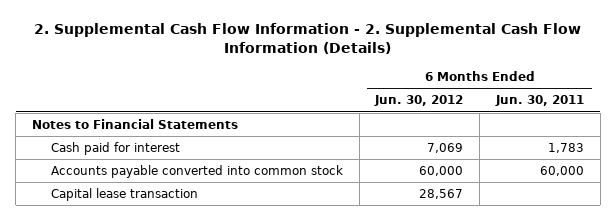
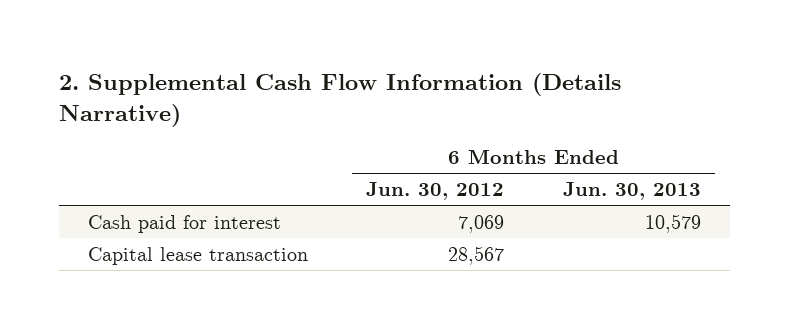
[34,23,582,54] 2. Supplemental Cash Flow Information - 2. Supplemental Cash Flow Information (Details) -> [58,73,621,128] 2. Supplemental Cash Flow Information (Details Narrative)
[494,95,584,107] Jun. 30, 2011 -> none
none -> [562,182,701,201] Jun. 30, 2013
[32,119,239,130] Notes to Financial Statements -> none
[50,165,343,179] Accounts payable converted into common stock -> none

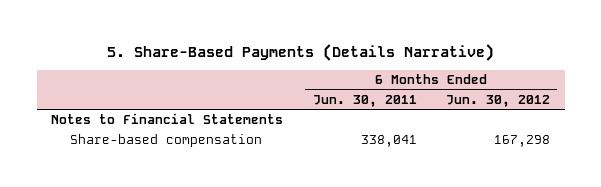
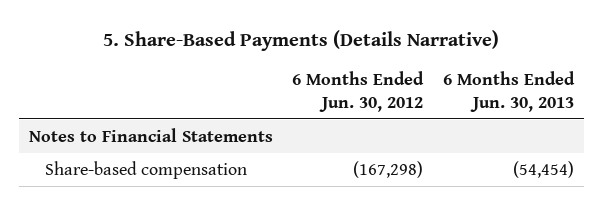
[312,94,417,107] Jun. 30, 2011 -> none
none -> [442,71,575,112] 6 Months Ended Jun. 30, 2013
[493,135,550,148] 167,298 -> [353,160,424,178] (167,298)

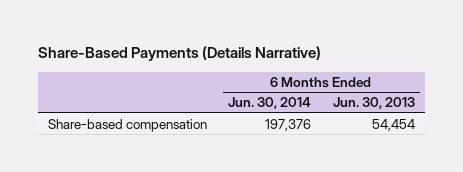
[103,30,500,52] 5. Share-Based Payments (Details Narrative) -> [37,46,321,62] Share-Based Payments (Details Narrative)
[292,71,425,112] 6 Months Ended Jun. 30, 2012 -> none
none -> [228,97,312,110] Jun. 30, 2014
[28,127,273,142] Notes to Financial Statements -> none
[512,160,574,178] (54,454) -> [371,119,415,132] 54,454

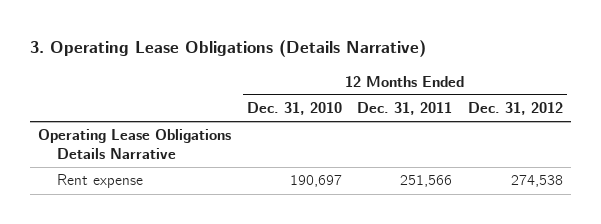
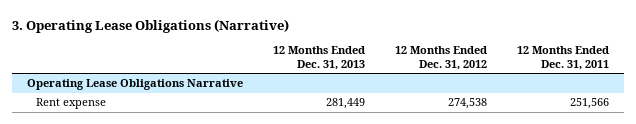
[29,40,426,58] 3. Operating Lease Obligations (Details Narrative) -> [12,18,290,33] 3. Operating Lease Obligations (Narrative)
[246,102,342,116] Dec. 31, 2010 -> none
none -> [273,46,366,71] 12 Months Ended Dec. 31, 2013
[37,129,231,159] Operating Lease Obligations Details Narrative -> [27,79,244,91] Operating Lease Obligations Narrative

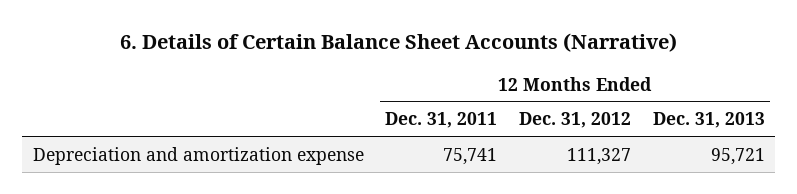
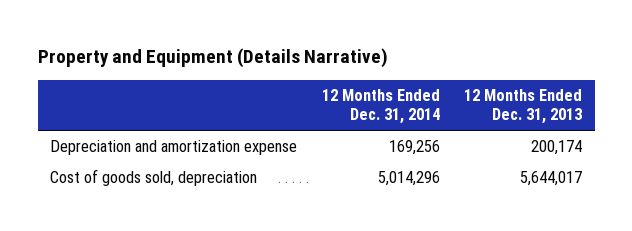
[119,33,677,53] 6. Details of Certain Balance Sheet Accounts (Narrative) -> [37,48,388,69] Property and Equipment (Details Narrative)
[385,112,498,129] Dec. 31, 2011 -> none
[518,112,631,129] Dec. 31, 2012 -> none
none -> [321,89,440,125] 12 Months Ended Dec. 31, 2014
[710,147,765,165] 95,721 -> [531,140,583,156] 200,174
none -> [50,169,258,187] Cost of goods sold, depreciation

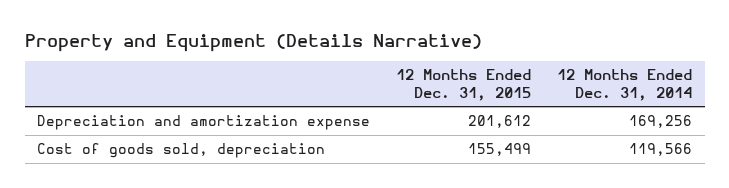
[464,89,583,125] 12 Months Ended Dec. 31, 2013 -> none
none -> [396,69,532,101] 12 Months Ended Dec. 31, 2015
[377,171,440,187] 5,014,296 -> [628,143,692,157] 119,566

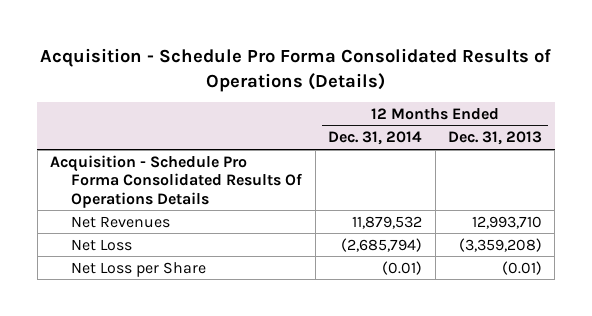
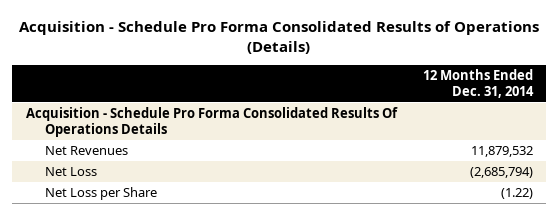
[447,131,542,146] Dec. 31, 2013 -> none
[382,260,423,275] (0.01) -> [501,188,534,200] (1.22)

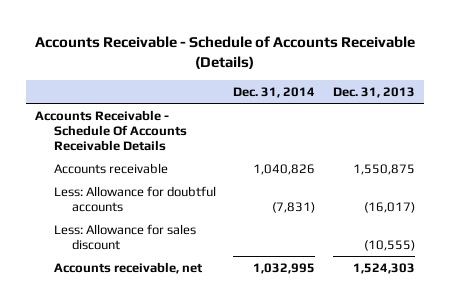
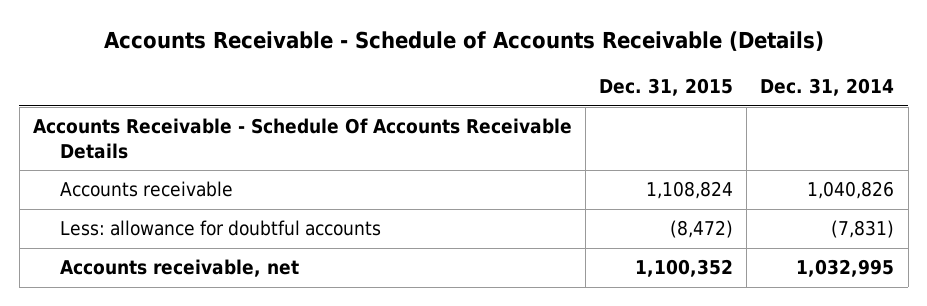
[332,86,415,98] Dec. 31, 2013 -> none
none -> [599,78,734,97] Dec. 31, 2015
[53,223,196,250] Less: Allowance for sales discount -> none
[53,185,216,212] Less: Allowance for doubtful accounts -> [59,220,381,237] Less: allowance for doubtful accounts

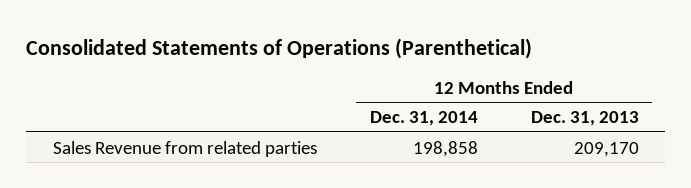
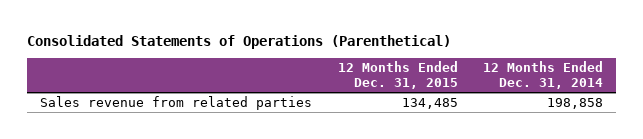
[530,111,639,127] Dec. 31, 2013 -> none
none -> [337,61,458,90] 12 Months Ended Dec. 31, 2015
[52,140,317,157] Sales Revenue from related parties -> [39,95,312,110] Sales revenue from related parties

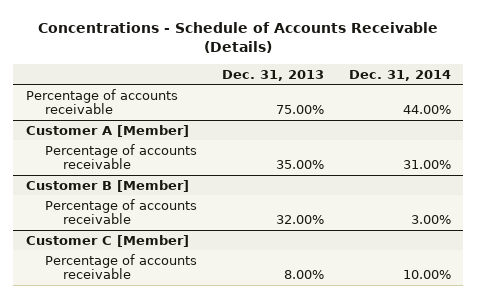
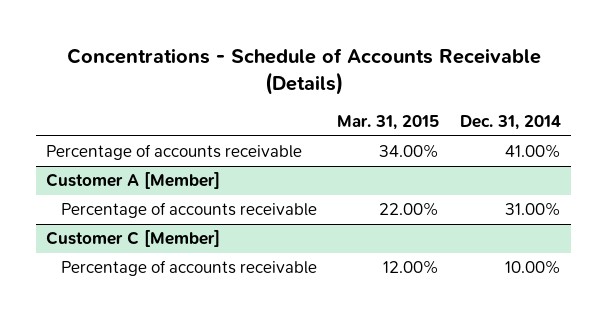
[221,69,324,81] Dec. 31, 2013 -> none
none -> [337,115,440,131] Mar. 31, 2015
[402,104,451,114] 44.00% -> [504,144,561,159] 41.00%
[25,179,189,192] Customer B [Member] -> none
[44,198,197,224] Percentage of accounts receivable -> none

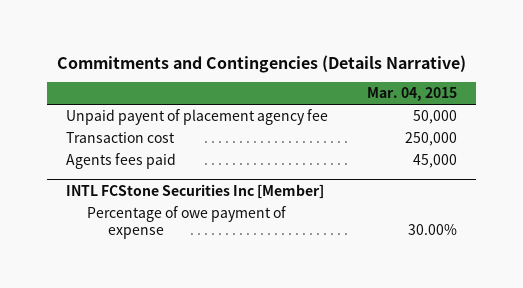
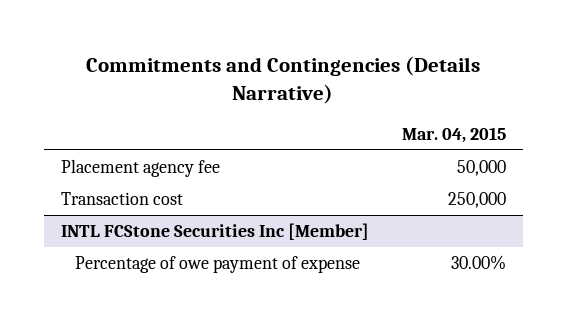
[66,109,329,126] Unpaid payent of placement agency fee -> [60,159,220,178] Placement agency fee
[66,153,177,170] Agents fees paid -> none

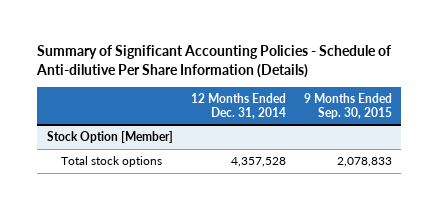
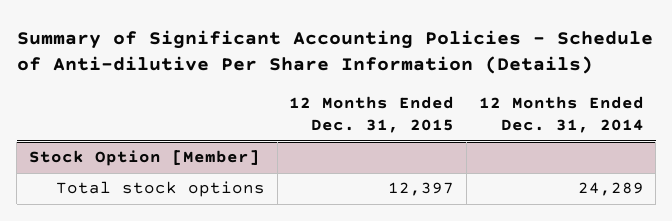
[303,92,392,119] 9 Months Ended Sep. 30, 2015 -> none
none -> [289,96,455,134] 12 Months Ended Dec. 31, 2015
[230,157,286,168] 4,357,528 -> [577,182,644,197] 24,289

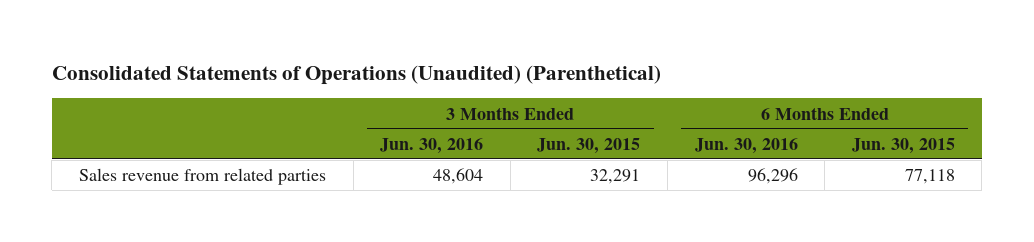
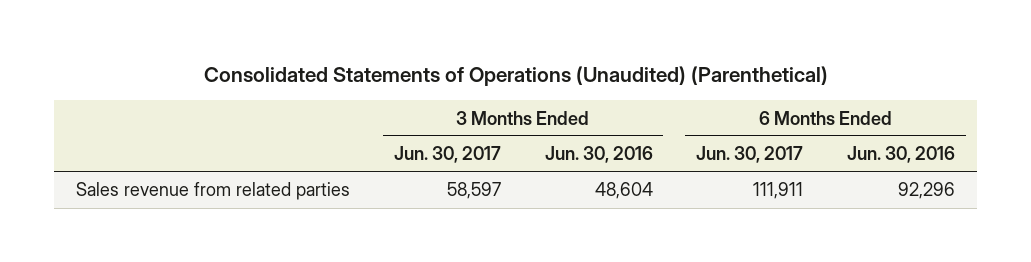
[537,137,641,154] Jun. 30, 2015 -> none
[851,137,955,154] Jun. 30, 2015 -> none
none -> [393,146,501,164] Jun. 30, 2017
none -> [696,146,804,164] Jun. 30, 2017
[747,168,798,185] 96,296 -> [897,182,955,200] 92,296

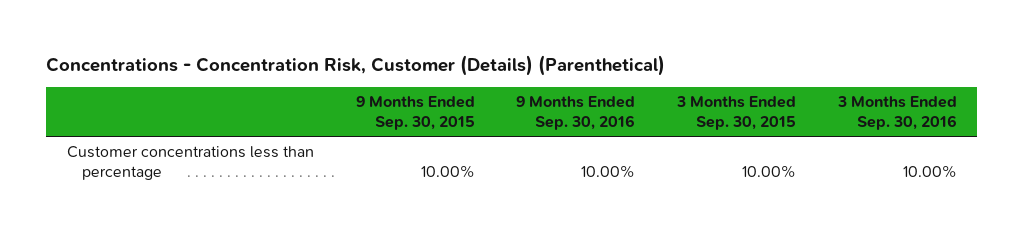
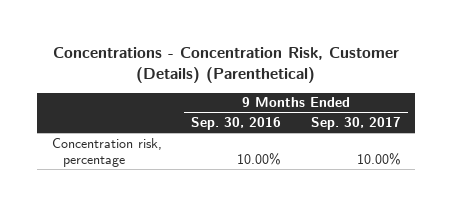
[355,96,475,131] 9 Months Ended Sep. 30, 2015 -> none
[675,96,796,131] 3 Months Ended Sep. 30, 2015 -> none
[836,96,957,131] 3 Months Ended Sep. 30, 2016 -> none
none -> [310,117,401,131] Sep. 30, 2017
[66,146,314,181] Customer concentrations less than percentage -> [51,137,162,167] Concentration risk, percentage

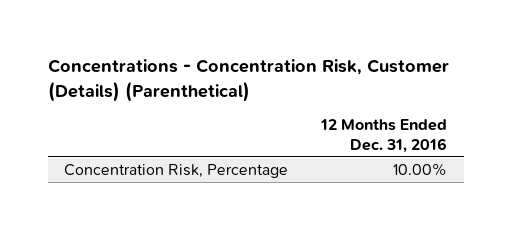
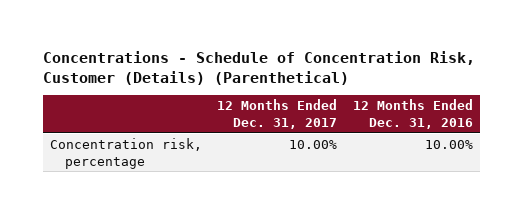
[47,59,449,102] Concentrations - Concentration Risk, Customer (Details) (Parenthetical) -> [42,50,475,85] Concentrations - Schedule of Concentration Risk, Customer (Details) (Parenthetical)
none -> [217,99,338,129] 12 Months Ended Dec. 31, 2017
[64,164,289,179] Concentration Risk, Percentage -> [50,137,203,169] Concentration risk, percentage

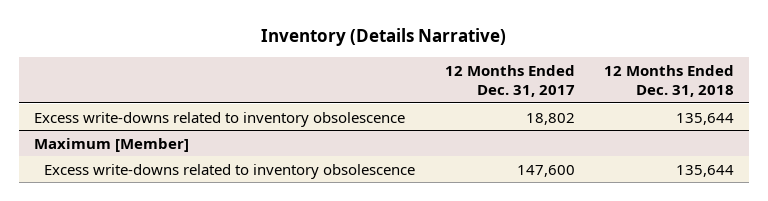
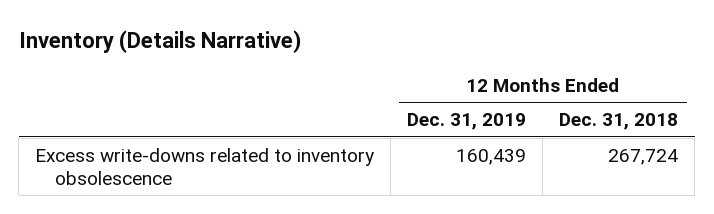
[444,64,575,97] 12 Months Ended Dec. 31, 2017 -> none
none -> [407,113,527,131] Dec. 31, 2019
[33,137,189,152] Maximum [Member] -> none
[44,163,416,179] Excess write-downs related to inventory obsolescence -> none
[676,112,735,125] 135,644 -> [608,149,679,166] 267,724

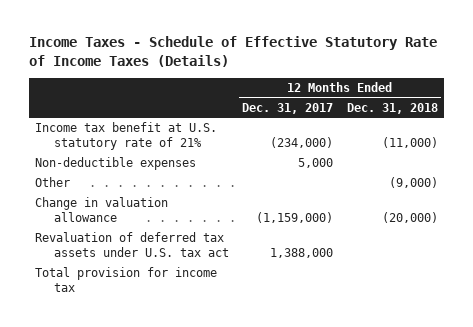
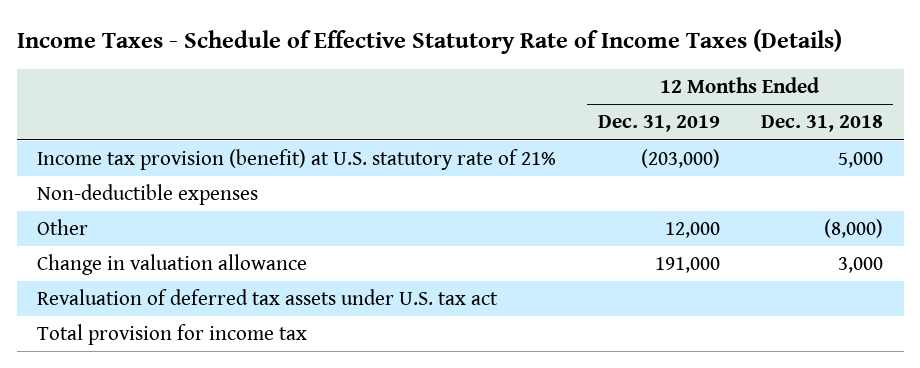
[242,102,334,114] Dec. 31, 2017 -> none
none -> [597,115,720,133] Dec. 31, 2019
[35,122,218,151] Income tax benefit at U.S. statutory rate of 21% -> [37,149,557,171] Income tax provision (benefit) at U.S. statutory rate of 21%
[381,137,438,149] (11,000) -> [838,152,884,169] 5,000
[388,177,438,189] (9,000) -> [824,219,884,239] (8,000)
[381,212,438,224] (20,000) -> [838,257,884,274] 3,000

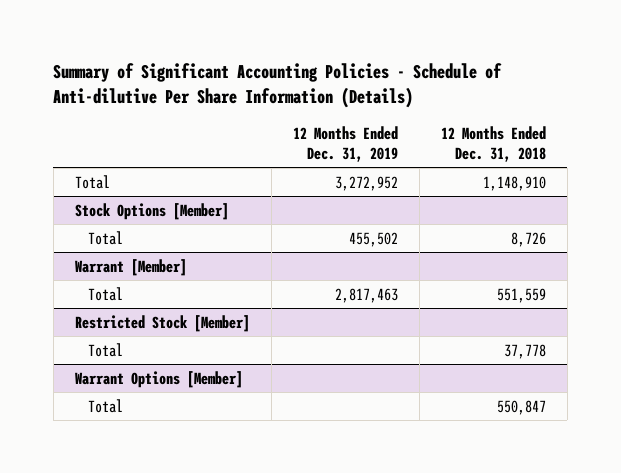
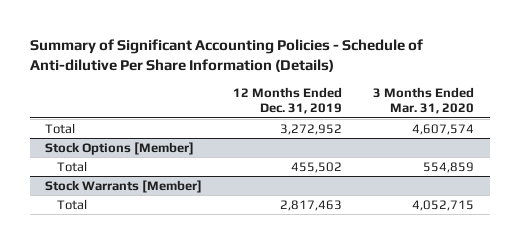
[440,125,546,162] 12 Months Ended Dec. 31, 2018 -> none
none -> [373,86,475,115] 3 Months Ended Mar. 31, 2020
[74,258,187,276] Warrant [Member] -> [45,179,203,193] Stock Warrants [Member]
[74,314,250,332] Restricted Stock [Member] -> none
[88,342,124,357] Total -> none
[74,370,243,388] Warrant Options [Member] -> none
[88,398,124,413] Total -> none

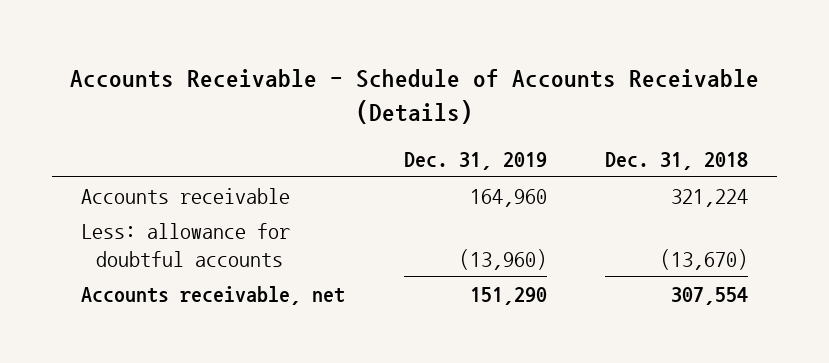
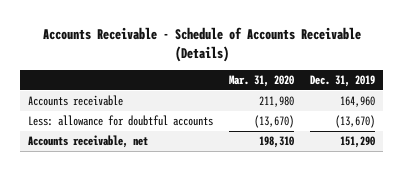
[605,151,749,170] Dec. 31, 2018 -> none
none -> [229,75,295,88] Mar. 31, 2020
[458,248,547,270] (13,960) -> [335,115,376,129] (13,670)

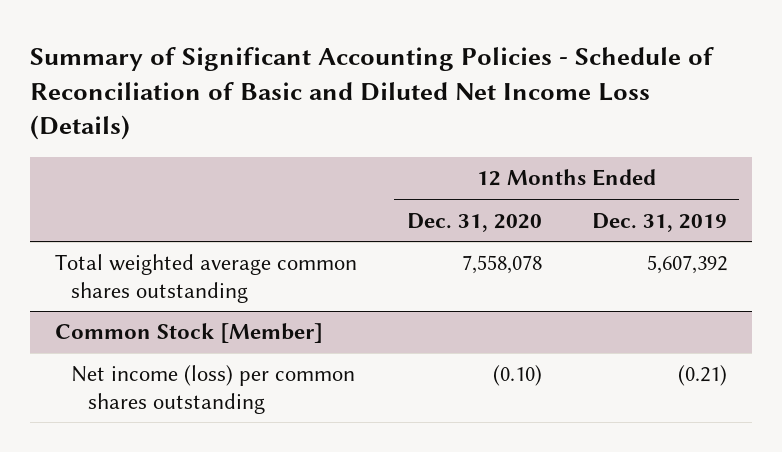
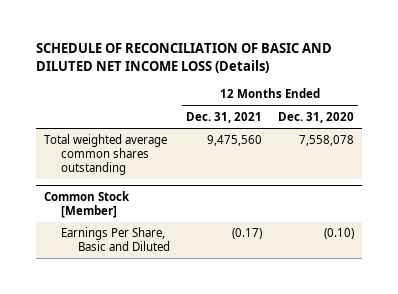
[29,46,714,141] Summary of Significant Accounting Policies - Schedule of Reconciliation of Basic and Diluted Net Income Loss (Details) -> [35,43,332,74] SCHEDULE OF RECONCILIATION OF BASIC AND DILUTED NET INCOME LOSS (Details)
[591,212,727,232] Dec. 31, 2019 -> none
none -> [186,111,263,123] Dec. 31, 2021
[71,365,356,414] Net income (loss) per common shares outstanding -> [60,227,170,252] Earnings Per Share, Basic and Diluted

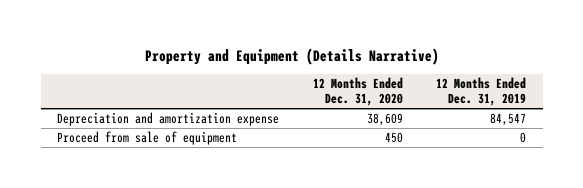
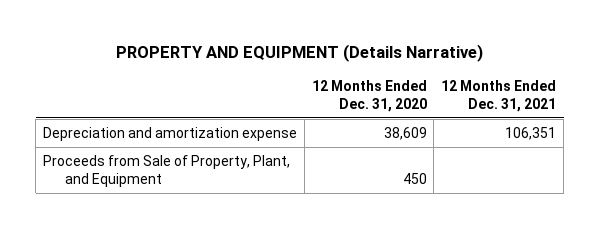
[144,47,439,65] Property and Equipment (Details Narrative) -> [115,43,483,62] PROPERTY AND EQUIPMENT (Details Narrative)
[435,76,526,106] 12 Months Ended Dec. 31, 2019 -> none
none -> [441,79,557,112] 12 Months Ended Dec. 31, 2021
[57,131,238,146] Proceed from sale of equipment -> [42,154,290,188] Proceeds from Sale of Property, Plant, and Equipment

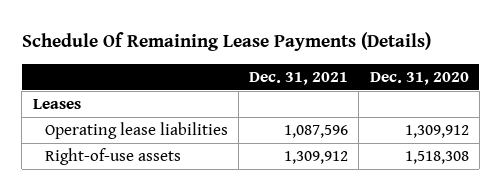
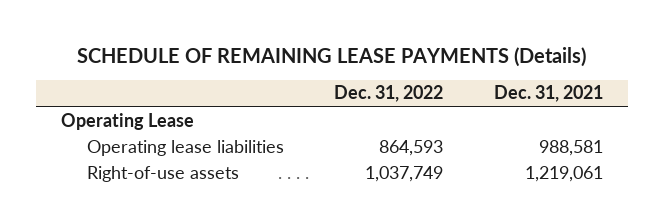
[21,32,431,52] Schedule Of Remaining Lease Payments (Details) -> [76,46,586,67] SCHEDULE OF REMAINING LEASE PAYMENTS (Details)
[369,71,469,85] Dec. 31, 2020 -> none
none -> [334,85,444,103] Dec. 31, 2022
[32,99,81,110] Leases -> none
none -> [61,113,195,131] Operating Lease
[284,125,349,139] 1,087,596 -> [538,140,603,157] 988,581
[284,151,349,165] 1,309,912 -> [524,166,603,183] 1,219,061

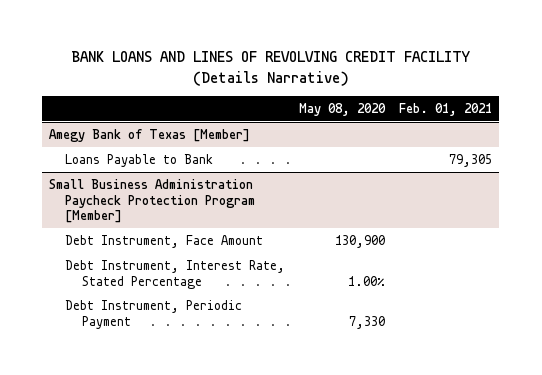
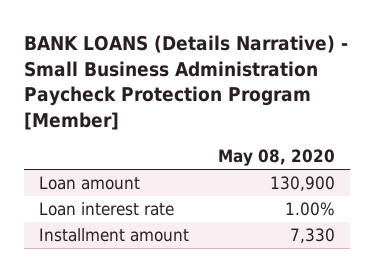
[70,51,470,86] BANK LOANS AND LINES OF REVOLVING CREDIT FACILITY (Details Narrative) -> [24,34,349,131] BANK LOANS (Details Narrative) - Small Business Administration Paycheck Protection Program [Member]
[399,102,493,116] Feb. 01, 2021 -> none
[49,128,251,142] Amegy Bank of Texas [Member] -> none
[65,153,214,167] Loans Payable to Bank -> none
[49,178,256,224] Small Business Administration Paycheck Protection Program [Member] -> none
[65,234,264,248] Debt Instrument, Face Amount -> [38,175,140,190] Loan amount
[65,259,286,289] Debt Instrument, Interest Rate, Stated Percentage -> [38,201,174,216] Loan interest rate
[65,299,243,329] Debt Instrument, Periodic Payment -> [38,227,189,242] Installment amount

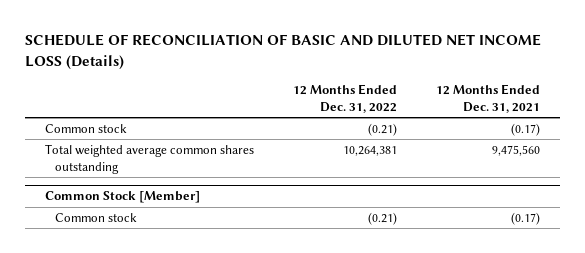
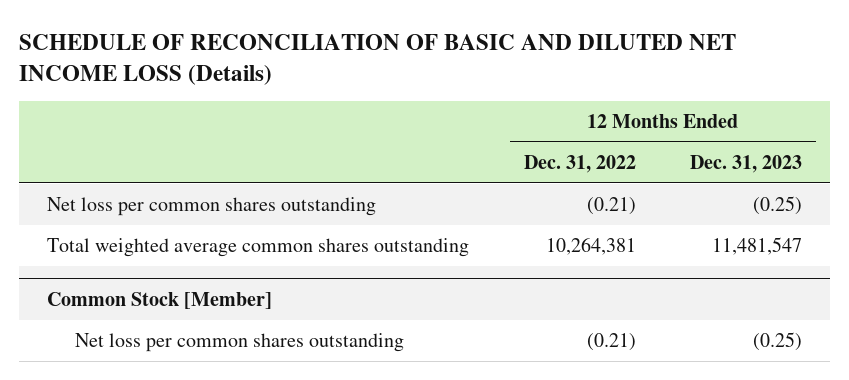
[436,84,541,113] 12 Months Ended Dec. 31, 2021 -> none
none -> [690,154,803,173] Dec. 31, 2023
[44,124,127,134] Common stock -> [46,197,376,217] Net loss per common shares outstanding
[54,213,137,223] Common stock -> [74,333,404,353] Net loss per common shares outstanding

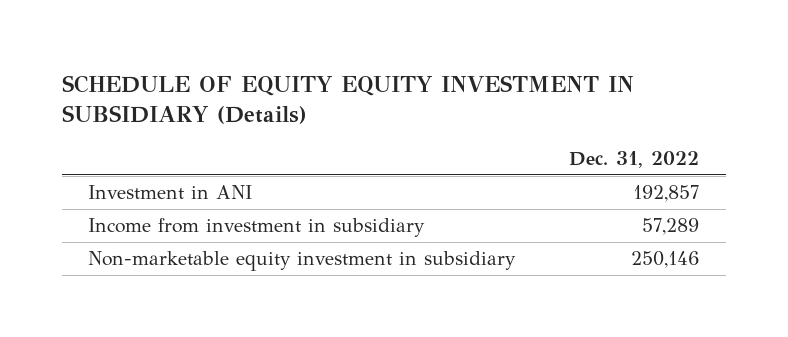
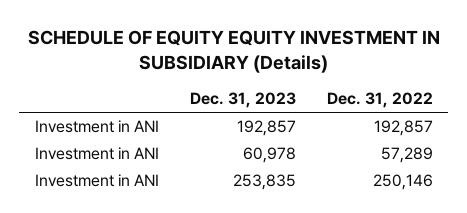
none -> [189,92,296,109] Dec. 31, 2023
[88,218,426,238] Income from investment in subsidiary -> [34,147,159,161] Investment in ANI
[88,251,517,272] Non-marketable equity investment in subsidiary -> [34,174,159,188] Investment in ANI

